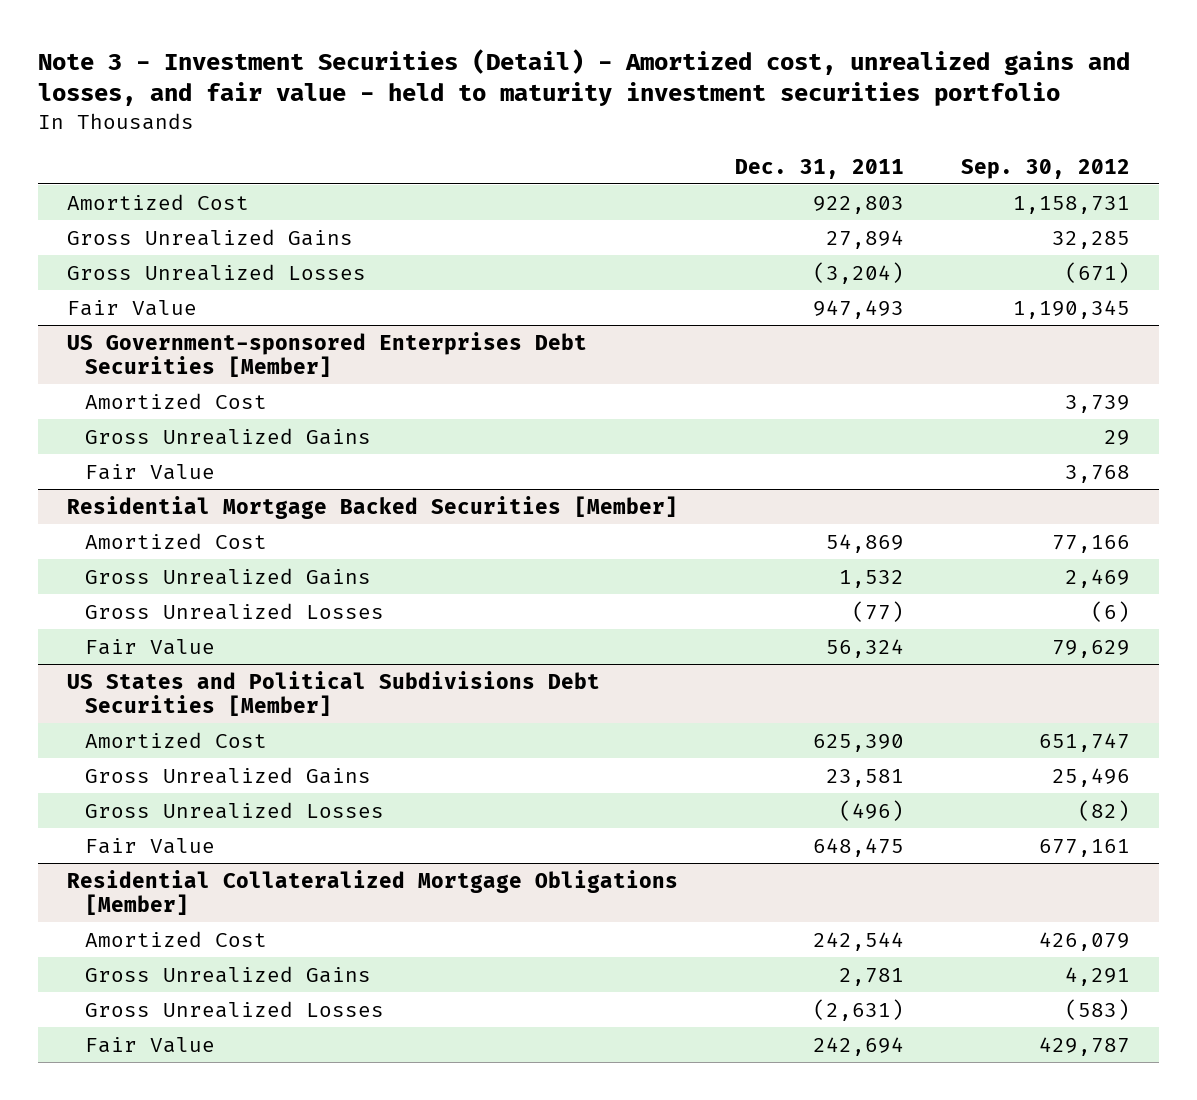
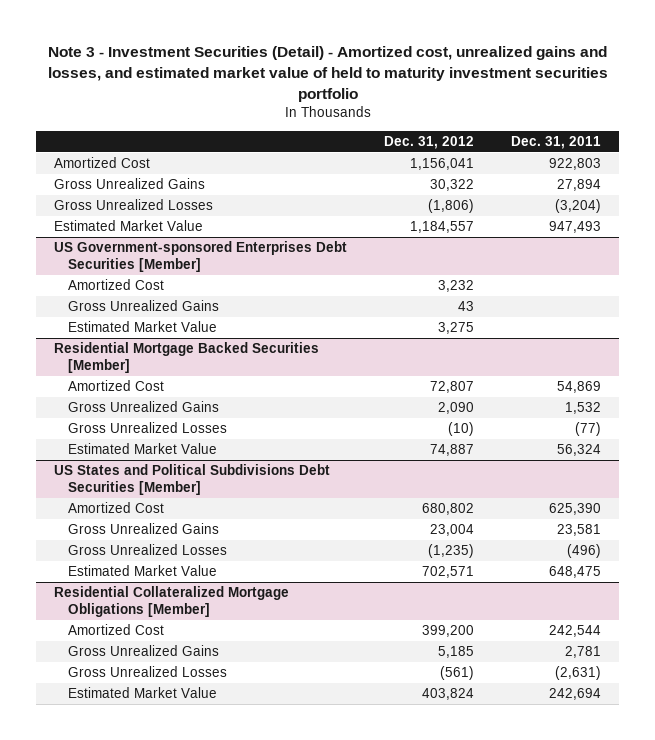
[37,48,1130,107] Note 3 - Investment Securities (Detail) - Amortized cost, unrealized gains and losses, and fair value - held to maturity investment securities portfolio -> [47,45,608,102] Note 3 - Investment Securities (Detail) - Amortized cost, unrealized gains and losses, and estimated market value of held to maturity investment securities portfolio
[961,158,1131,179] Sep. 30, 2012 -> none
none -> [384,135,475,149] Dec. 31, 2012
[66,299,197,316] Fair Value -> [54,220,204,232] Estimated Market Value
[85,463,216,480] Fair Value -> [67,321,217,333] Estimated Market Value
[85,638,216,655] Fair Value -> [67,443,217,455] Estimated Market Value
[85,837,216,854] Fair Value -> [67,565,217,577] Estimated Market Value
[85,1036,216,1053] Fair Value -> [67,687,217,699] Estimated Market Value

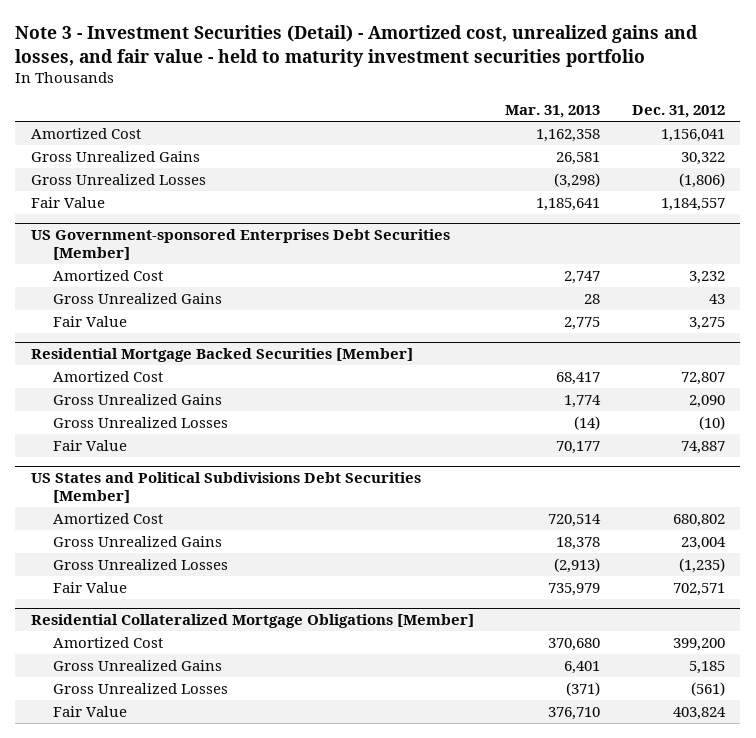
[47,45,608,102] Note 3 - Investment Securities (Detail) - Amortized cost, unrealized gains and losses, and estimated market value of held to maturity investment securities portfolio -> [15,24,699,67] Note 3 - Investment Securities (Detail) - Amortized cost, unrealized gains and losses, and fair value - held to maturity investment securities portfolio
[510,135,601,149] Dec. 31, 2011 -> none
none -> [505,105,601,119] Mar. 31, 2013
[54,220,204,232] Estimated Market Value -> [31,196,106,208] Fair Value
[67,321,217,333] Estimated Market Value -> [52,315,127,327] Fair Value
[67,443,217,455] Estimated Market Value -> [52,439,127,451] Fair Value
[67,565,217,577] Estimated Market Value -> [52,581,127,593] Fair Value
[67,687,217,699] Estimated Market Value -> [52,705,127,717] Fair Value

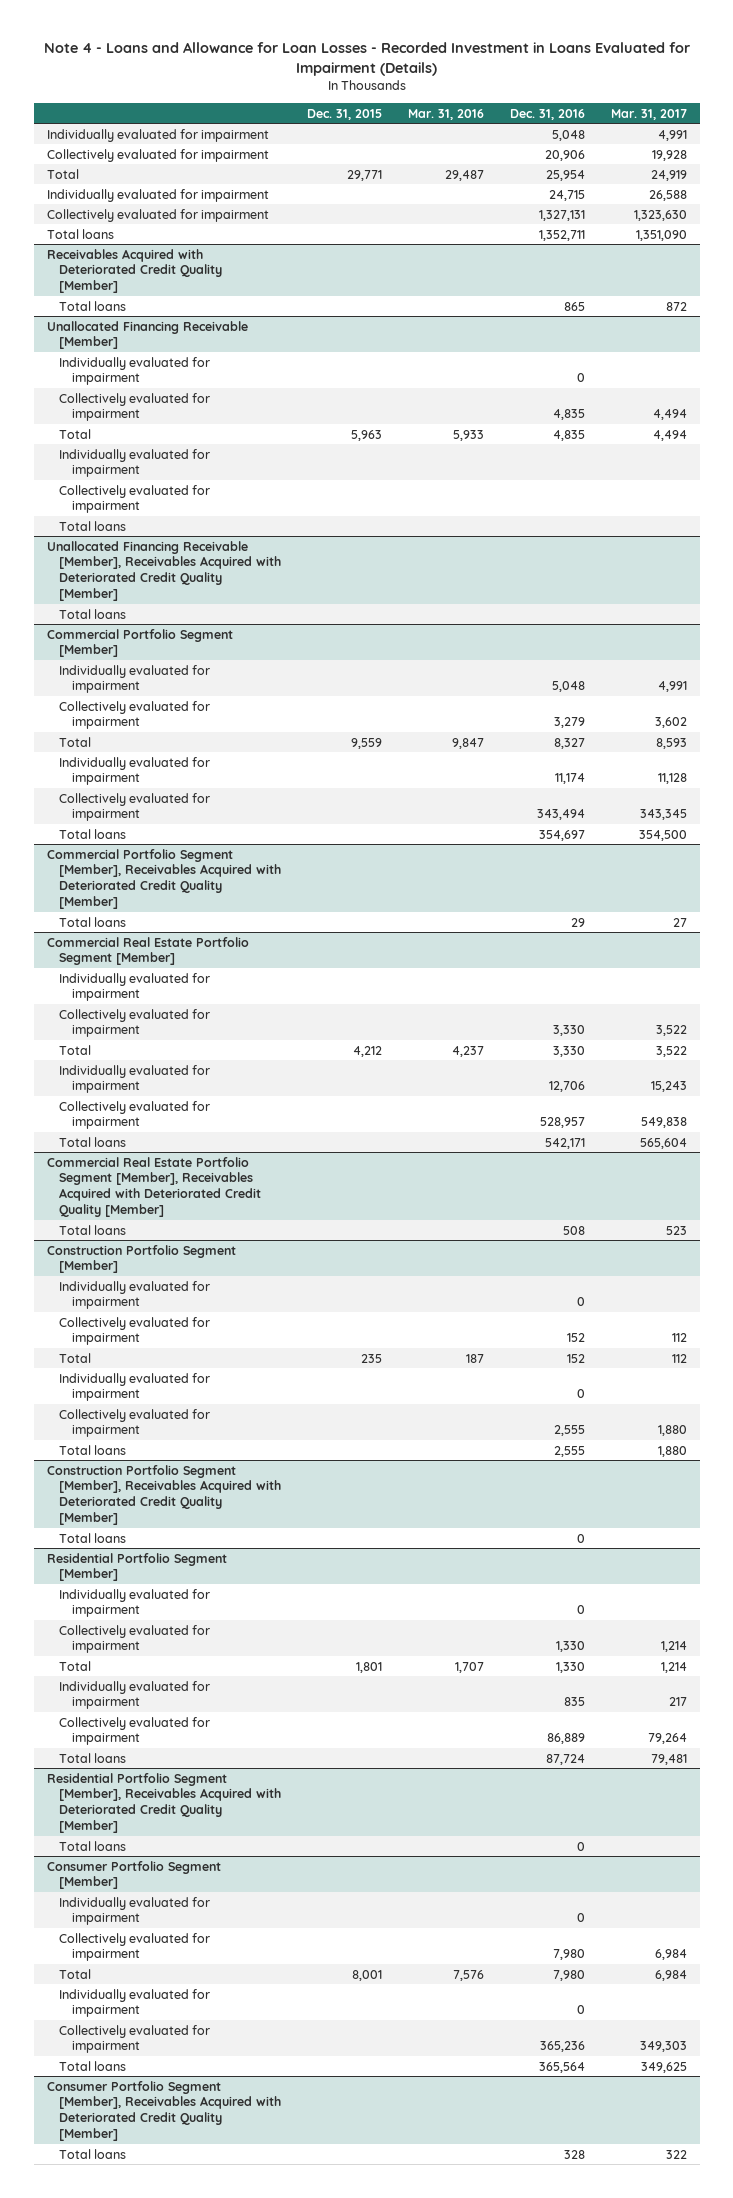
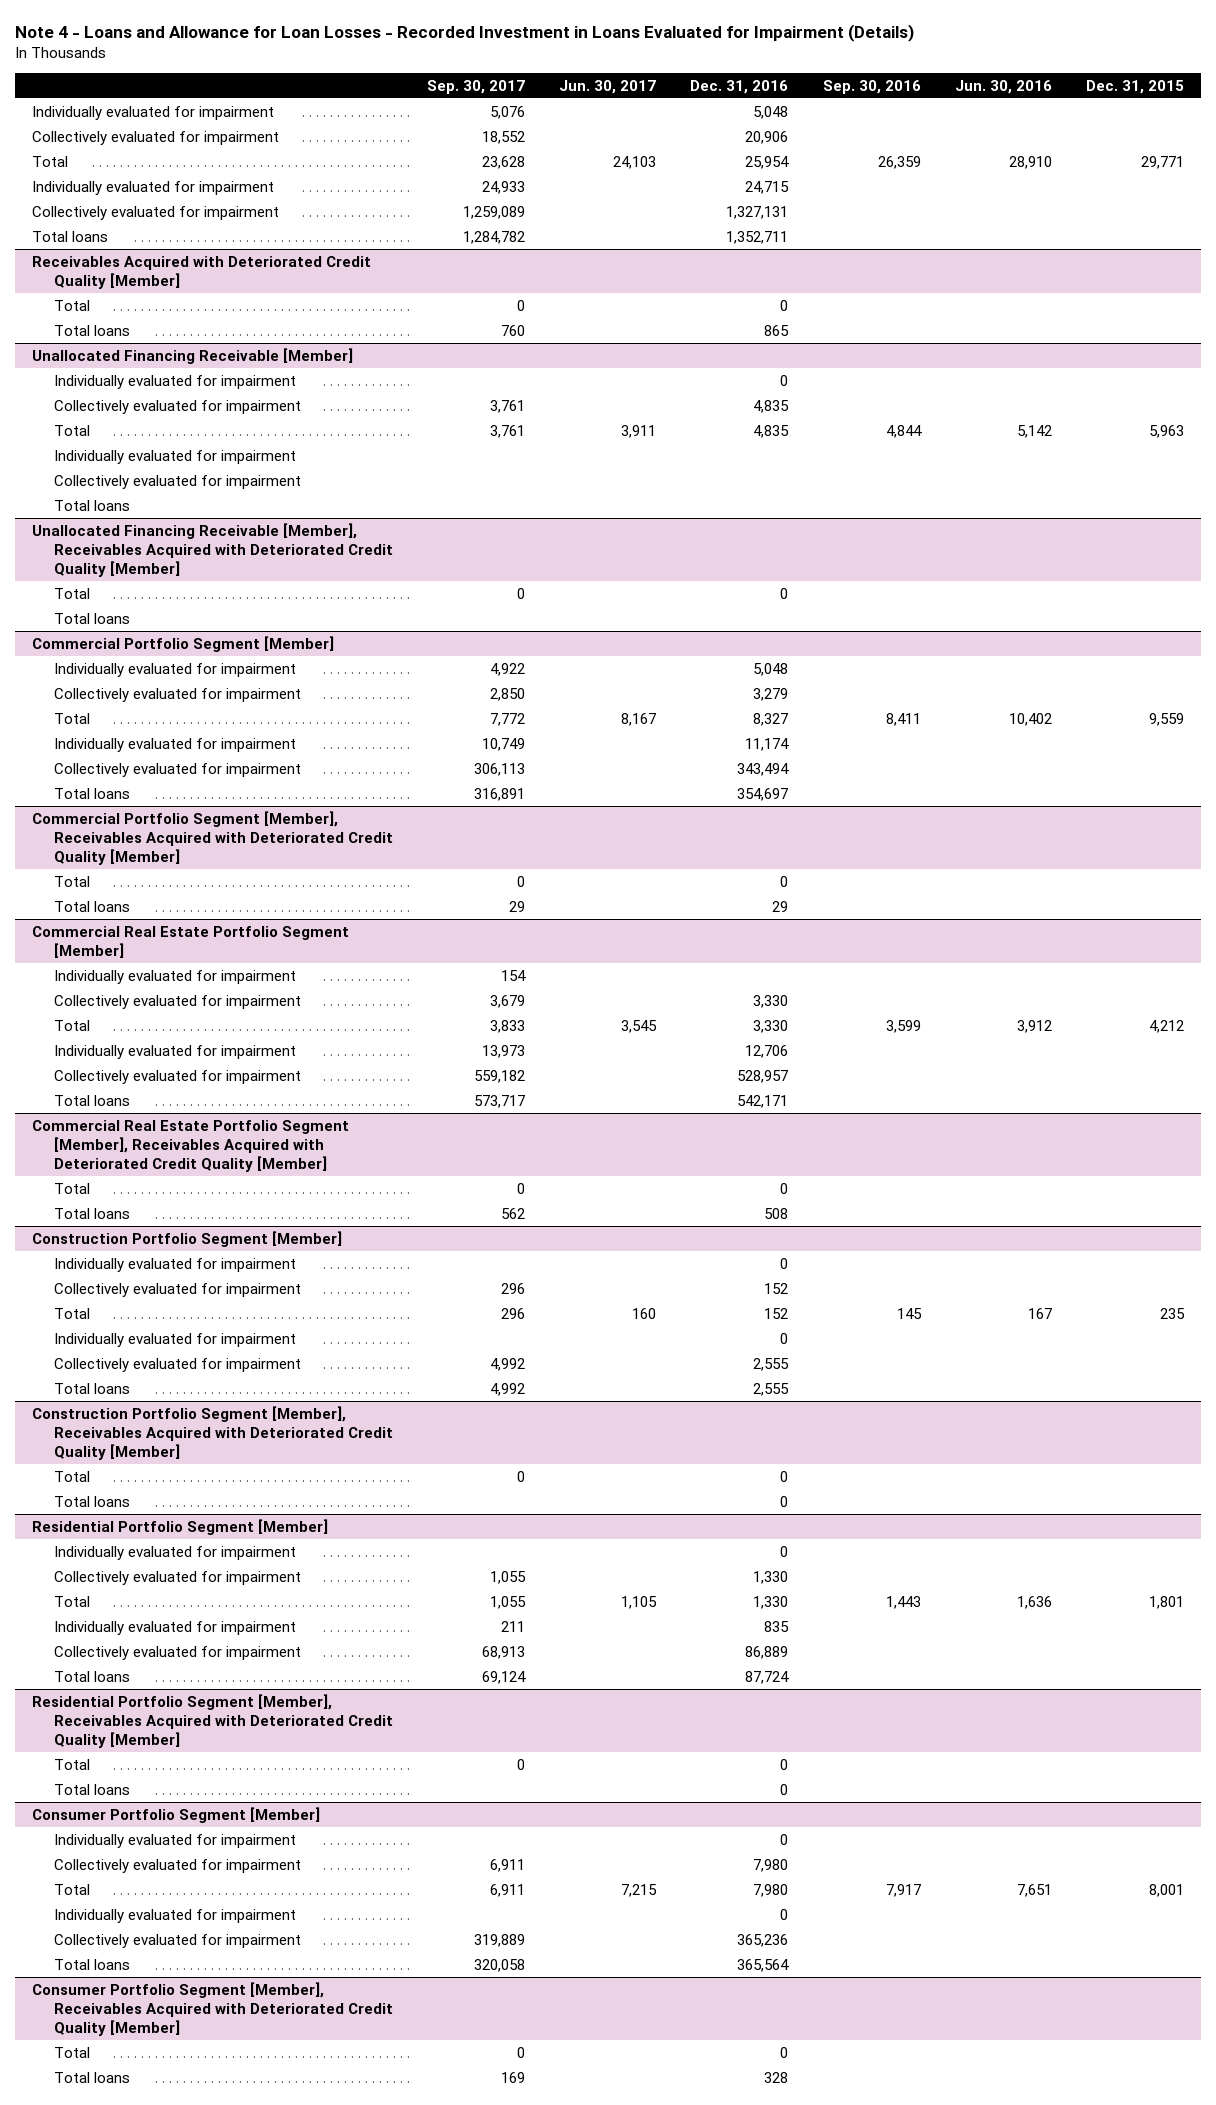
[408,108,485,120] Mar. 31, 2016 -> none
[610,108,687,120] Mar. 31, 2017 -> none
none -> [426,79,525,94] Sep. 30, 2017
none -> [559,79,657,94] Jun. 30, 2017
none -> [822,79,921,94] Sep. 30, 2016
none -> [954,79,1052,94] Jun. 30, 2016
none -> [53,299,90,311] Total
none -> [53,587,90,599] Total
none -> [53,875,90,887] Total
none -> [53,1182,90,1194] Total
none -> [53,1470,90,1482] Total
none -> [53,1758,90,1770] Total
none -> [53,2046,90,2058] Total

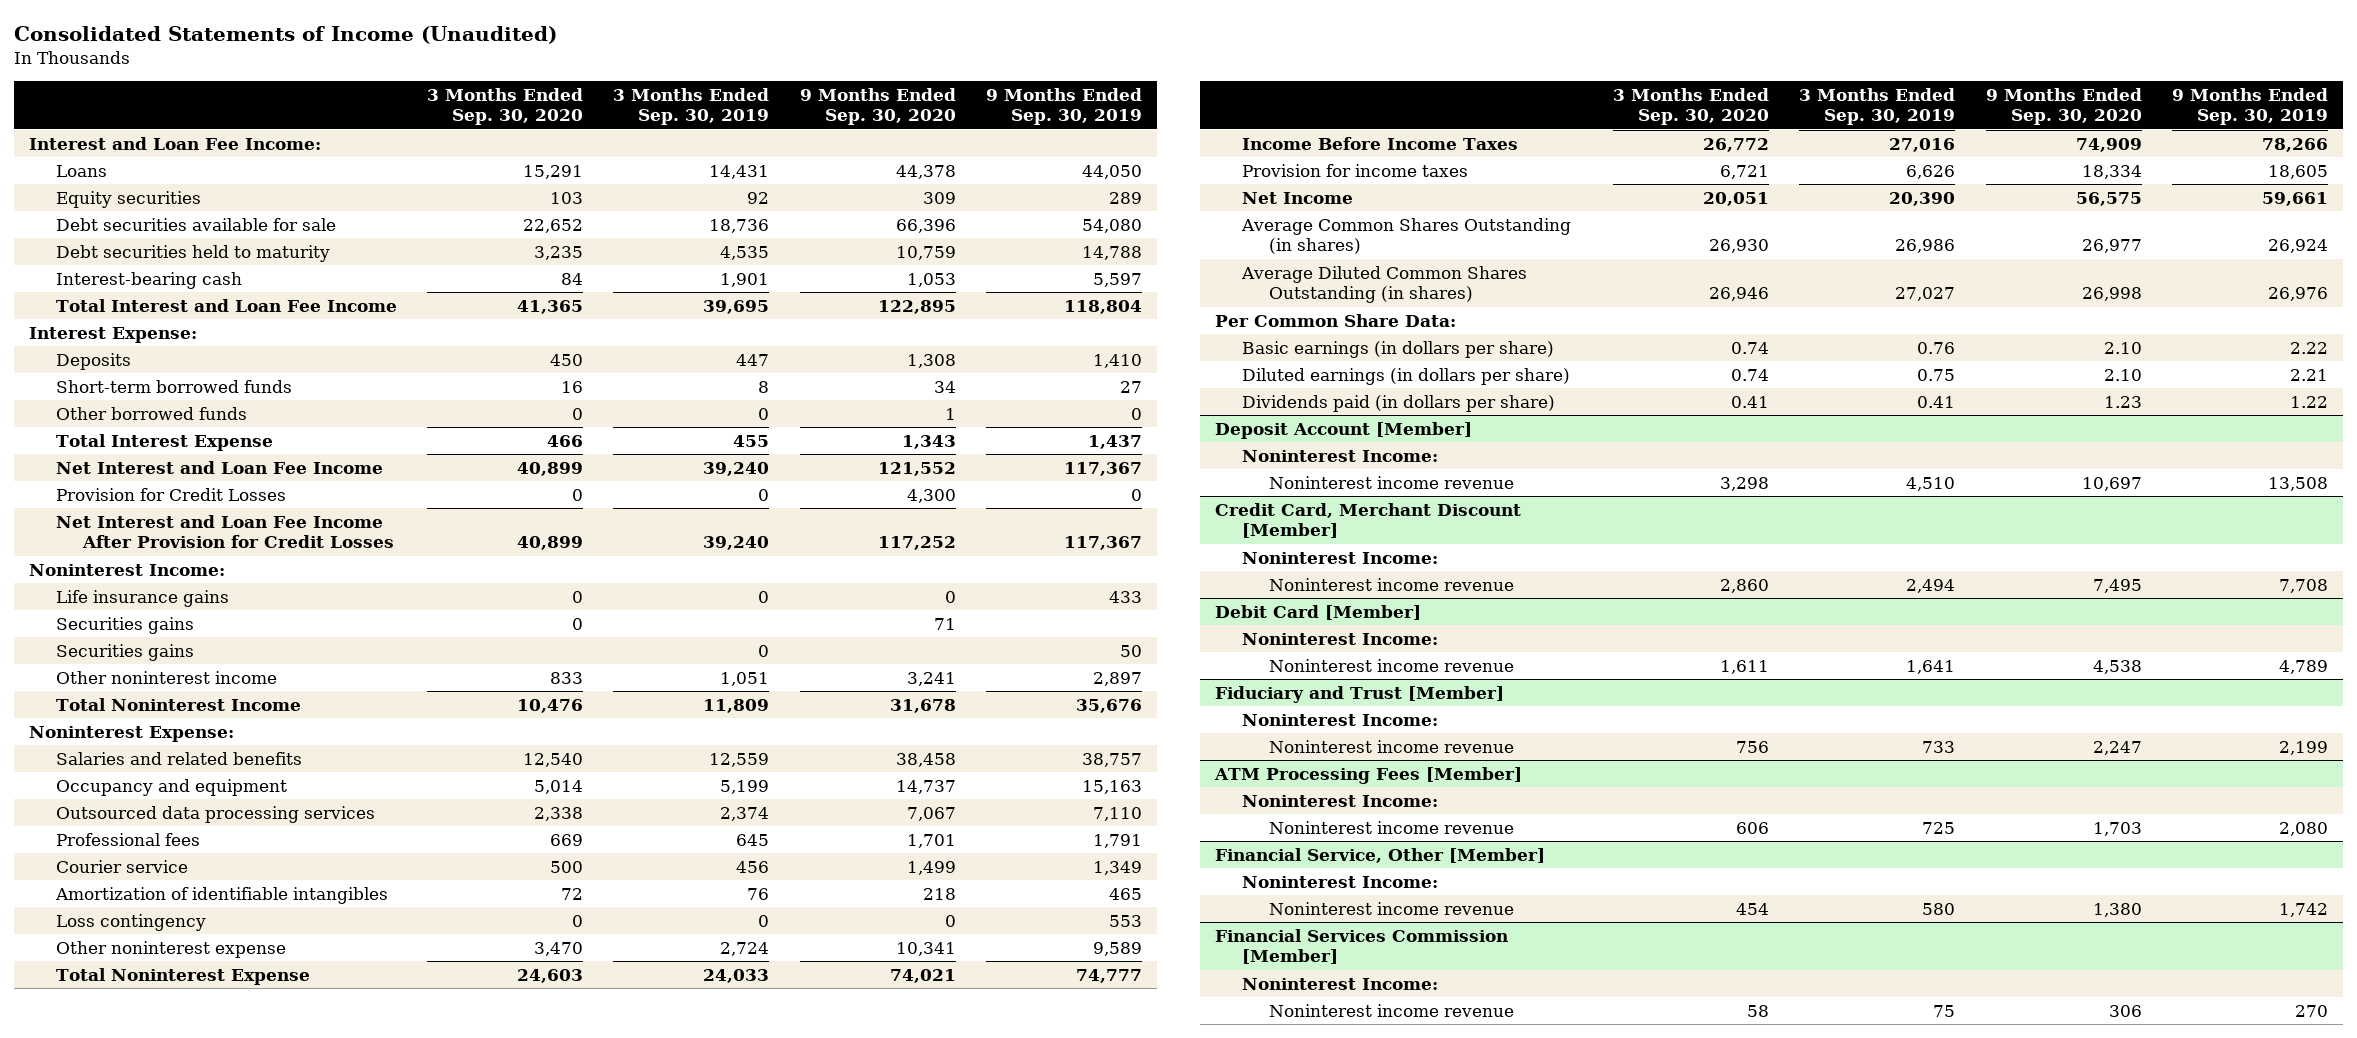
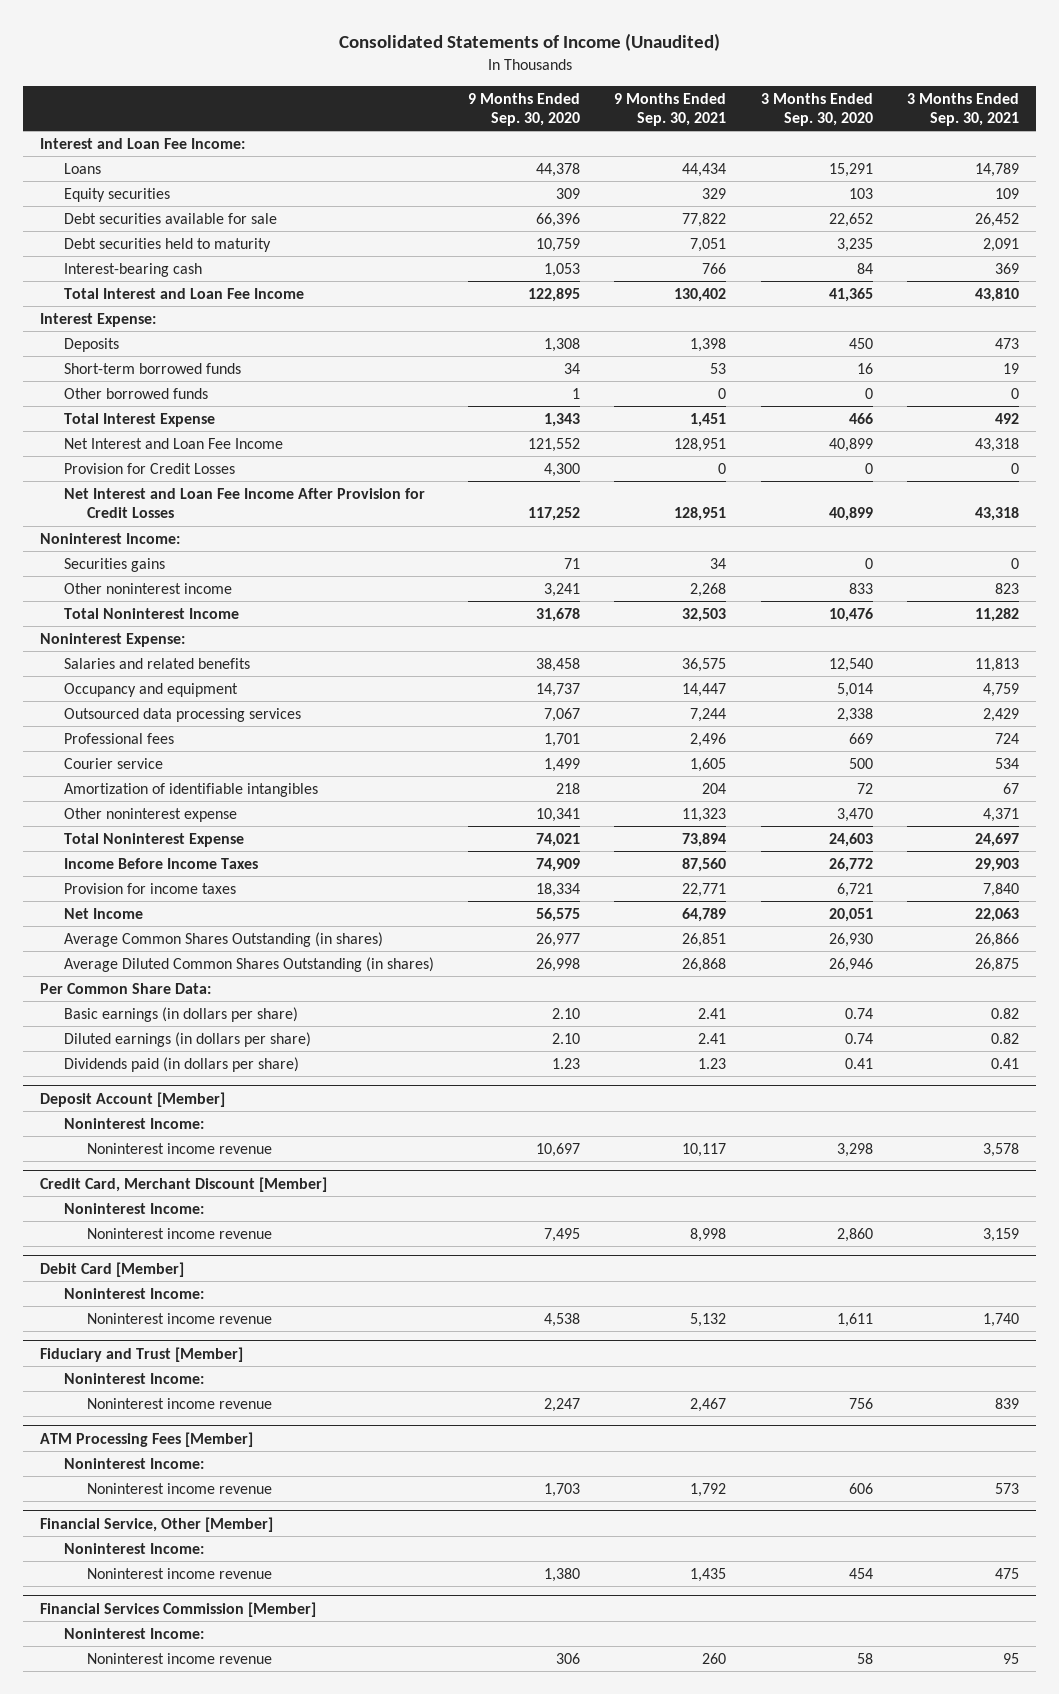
[613,87,770,126] 3 Months Ended Sep. 30, 2019 -> none
[985,87,1142,126] 9 Months Ended Sep. 30, 2019 -> none
none -> [614,92,727,126] 9 Months Ended Sep. 30, 2021
none -> [906,92,1019,126] 3 Months Ended Sep. 30, 2021
[56,589,230,607] Life insurance gains -> none
[56,643,195,661] Securities gains -> none
[56,913,207,931] Loss contingency -> none

